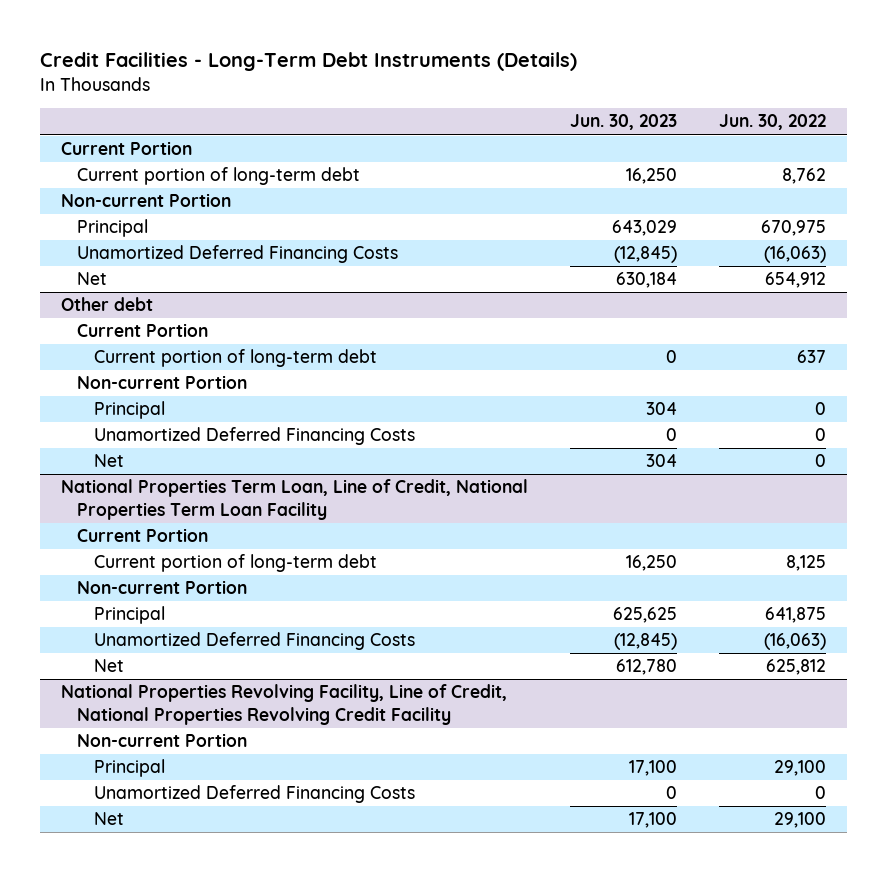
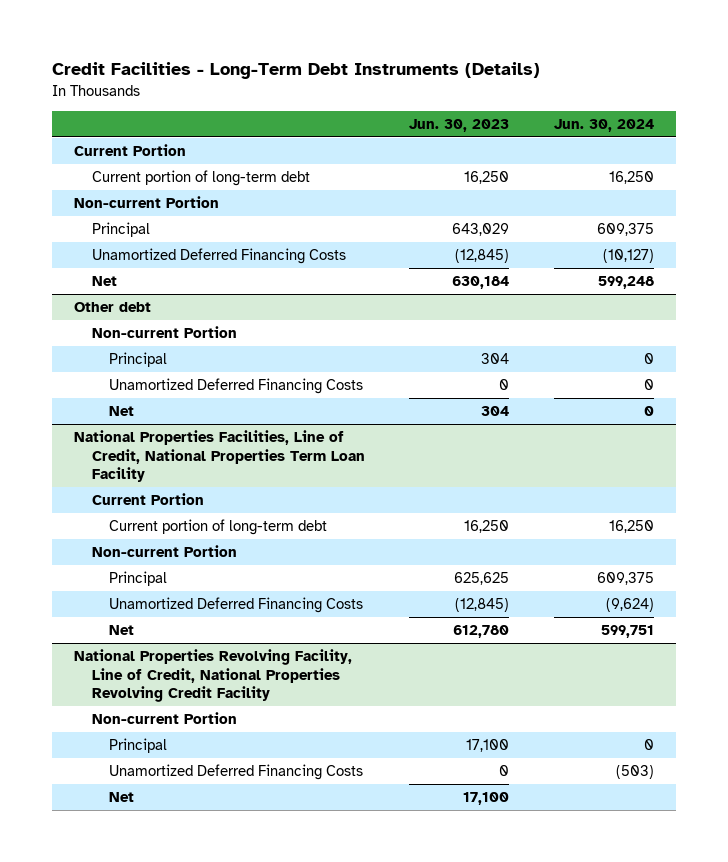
[719,114,827,131] Jun. 30, 2022 -> none
none -> [553,118,654,132] Jun. 30, 2024
[77,323,209,338] Current Portion -> none
[93,349,377,368] Current portion of long-term debt -> none
[61,479,529,520] National Properties Term Loan, Line of Credit, National Properties Term Loan Facility -> [73,430,365,483] National Properties Facilities, Line of Credit, National Properties Term Loan Facility

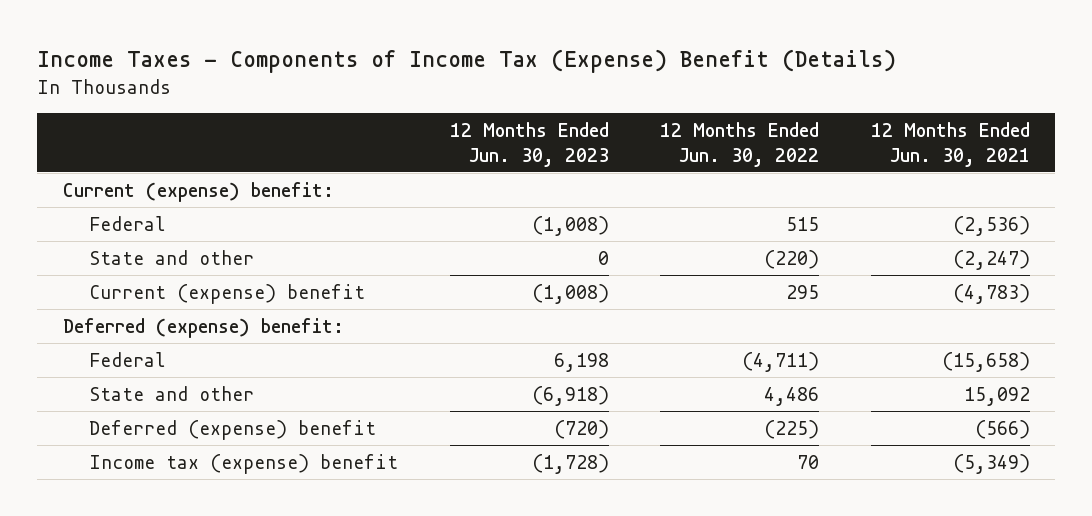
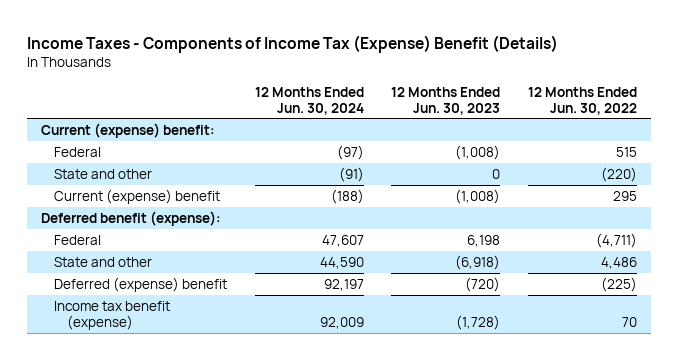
[870,121,1030,167] 12 Months Ended Jun. 30, 2021 -> none
none -> [254,86,364,115] 12 Months Ended Jun. 30, 2024
[62,317,344,338] Deferred (expense) benefit: -> [41,210,222,226] Deferred benefit (expense):
[89,453,399,474] Income tax (expense) benefit -> [54,300,171,330] Income tax benefit (expense)

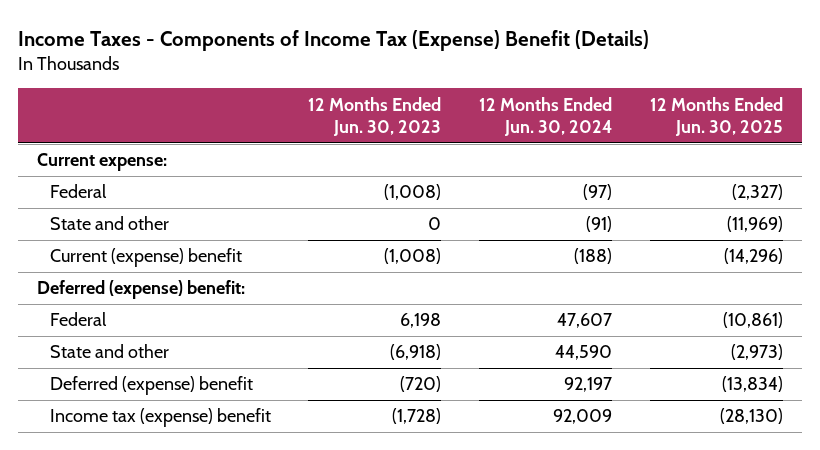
[527,86,637,115] 12 Months Ended Jun. 30, 2022 -> none
none -> [649,96,783,137] 12 Months Ended Jun. 30, 2025
[41,122,216,138] Current (expense) benefit: -> [36,153,167,172] Current expense:
[41,210,222,226] Deferred benefit (expense): -> [36,280,245,300] Deferred (expense) benefit:
[54,300,171,330] Income tax benefit (expense) -> [49,408,271,428] Income tax (expense) benefit

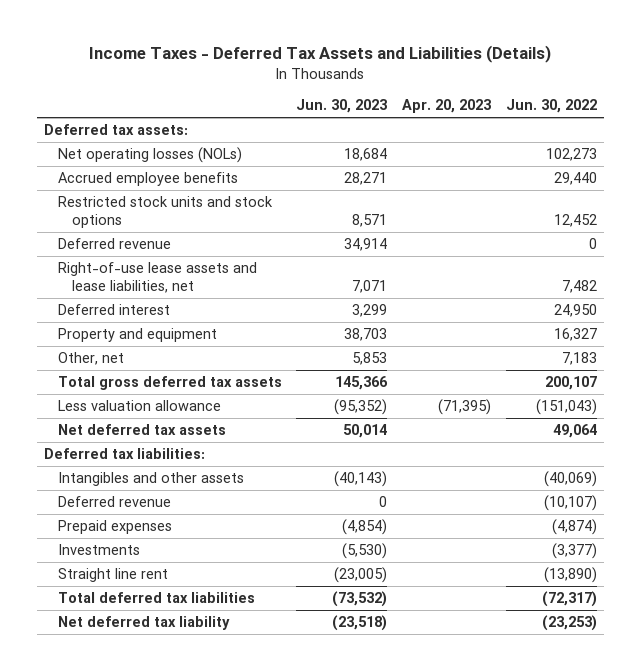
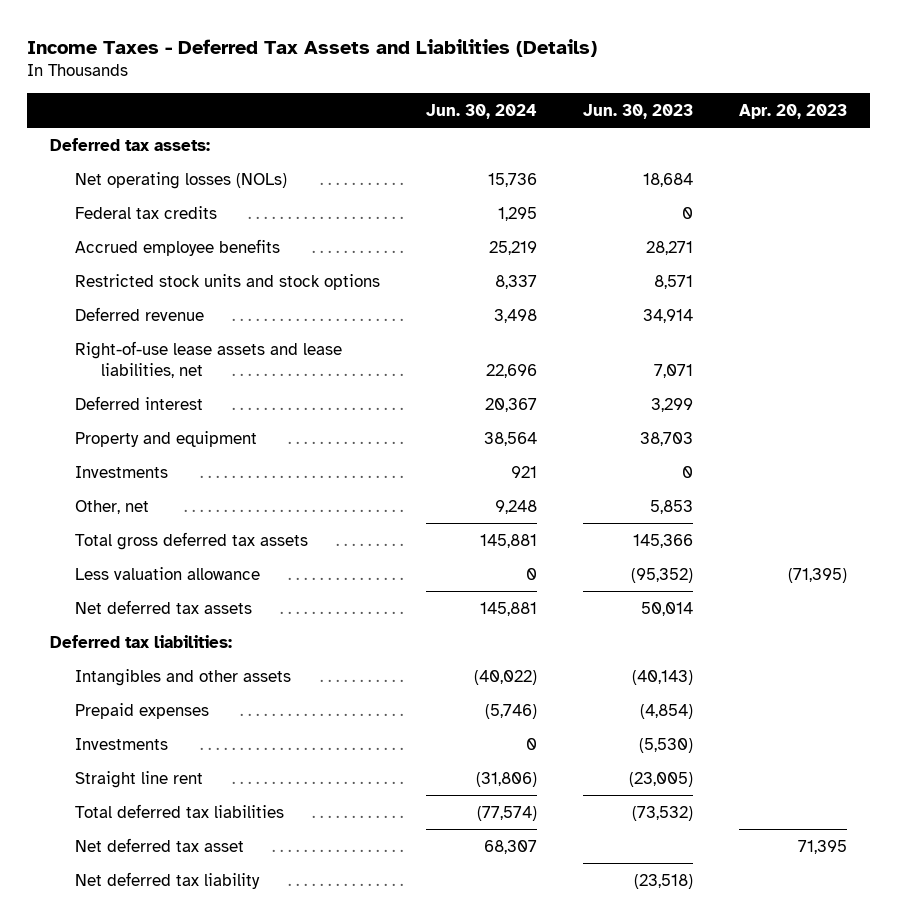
[505,99,597,114] Jun. 30, 2022 -> none
none -> [426,103,538,119] Jun. 30, 2024
none -> [75,205,218,219] Federal tax credits
none -> [75,465,169,478] Investments
[57,495,171,507] Deferred revenue -> none
none -> [75,837,245,852] Net deferred tax asset

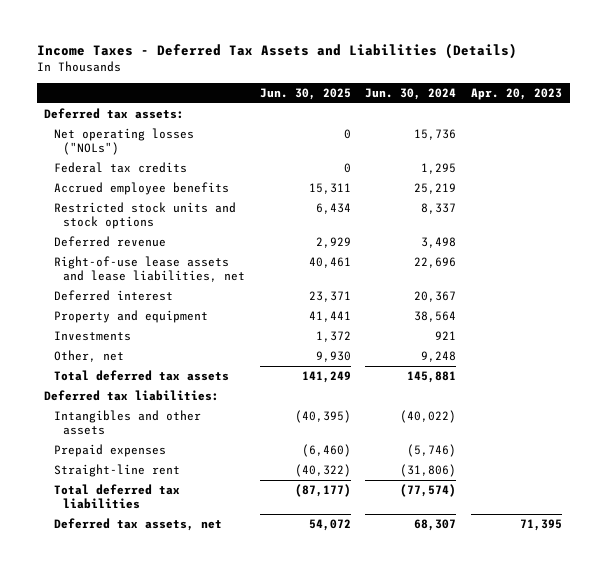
[583,103,694,119] Jun. 30, 2023 -> none
none -> [259,88,351,101] Jun. 30, 2025
[75,171,288,189] Net operating losses (NOLs) -> [53,127,194,156] Net operating losses ("NOLs")
[75,566,261,580] Less valuation allowance -> none
[75,599,253,614] Net deferred tax assets -> none
[75,531,309,550] Total gross deferred tax assets -> [53,369,229,381] Total deferred tax assets
[75,737,169,750] Investments -> none
[75,770,204,788] Straight line rent -> [53,463,180,477] Straight-line rent
[75,871,261,889] Net deferred tax liability -> none
[75,837,245,852] Net deferred tax asset -> [53,517,222,531] Deferred tax assets, net

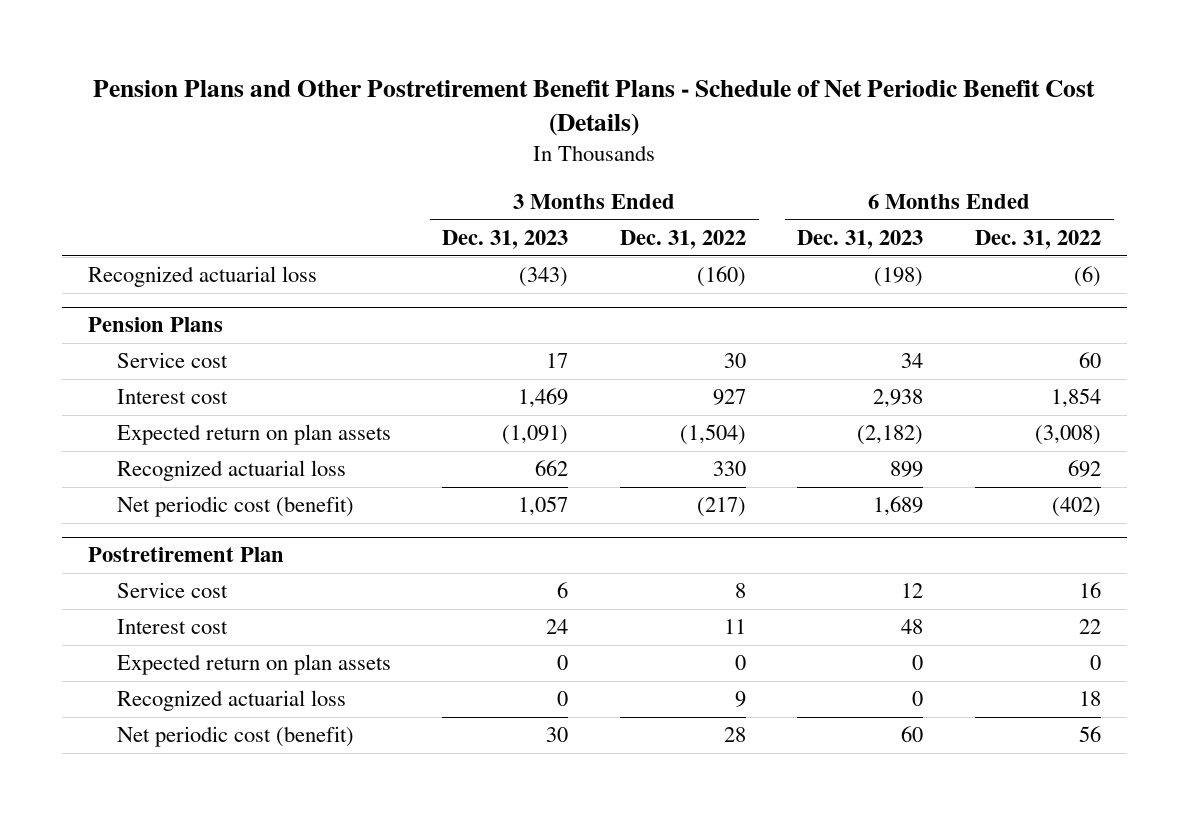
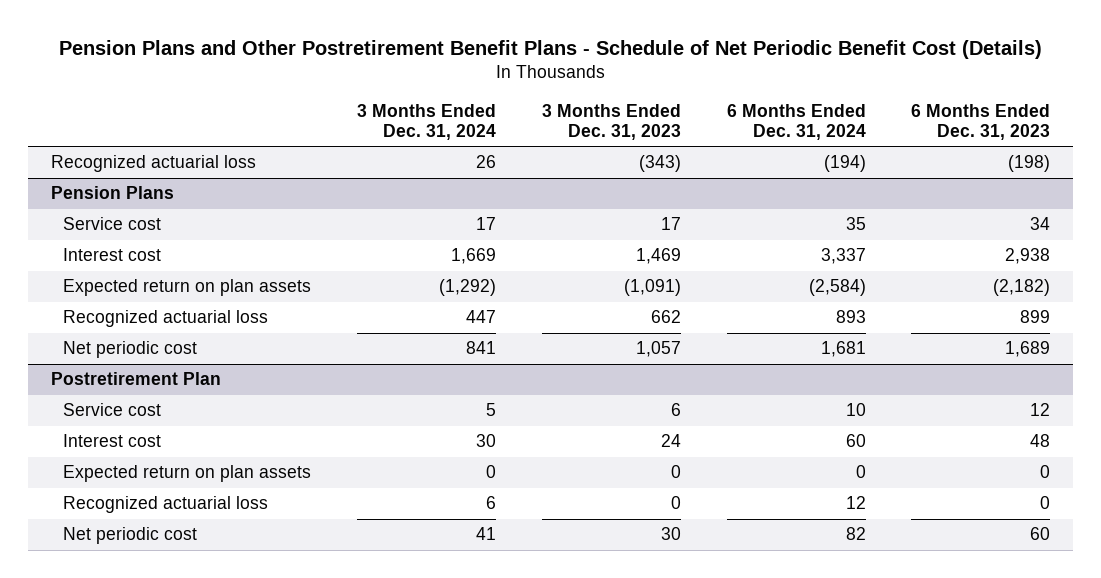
[619,229,746,249] Dec. 31, 2022 -> none
[974,229,1101,249] Dec. 31, 2022 -> none
none -> [357,103,497,140] 3 Months Ended Dec. 31, 2024
none -> [726,103,866,140] 6 Months Ended Dec. 31, 2024
[116,496,354,518] Net periodic cost (benefit) -> [63,341,198,359] Net periodic cost
[116,726,354,748] Net periodic cost (benefit) -> [63,527,198,545] Net periodic cost

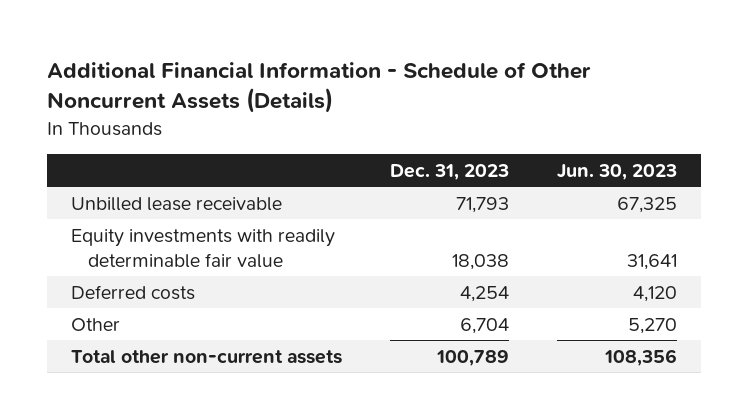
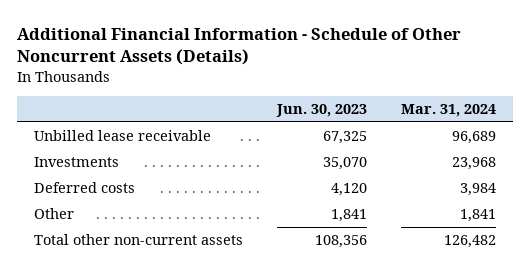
[390,163,510,180] Dec. 31, 2023 -> none
none -> [400,104,496,118] Mar. 31, 2024
[71,228,336,268] Equity investments with readily determinable fair value -> none
none -> [34,157,120,168] Investments
[628,317,678,334] 5,270 -> [330,209,367,223] 1,841

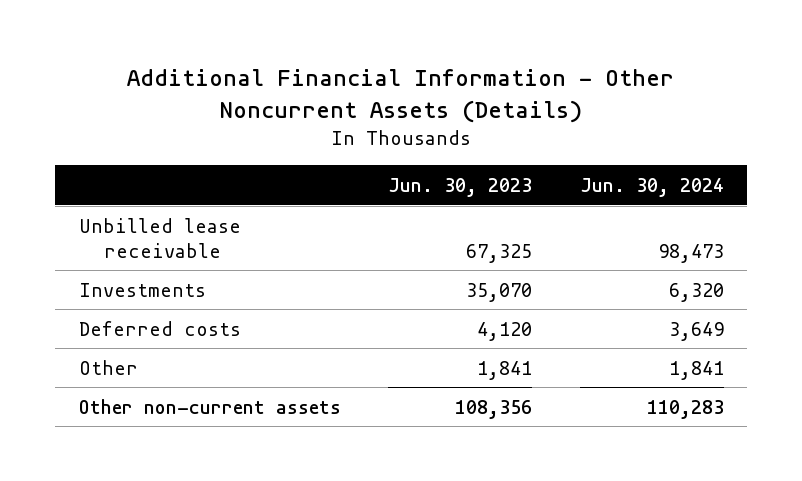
[17,27,462,66] Additional Financial Information - Schedule of Other Noncurrent Assets (Details) -> [127,69,675,123] Additional Financial Information - Other Noncurrent Assets (Details)
[400,104,496,118] Mar. 31, 2024 -> none
none -> [579,177,724,197] Jun. 30, 2024
[34,234,244,246] Total other non-current assets -> [78,398,341,414] Other non-current assets

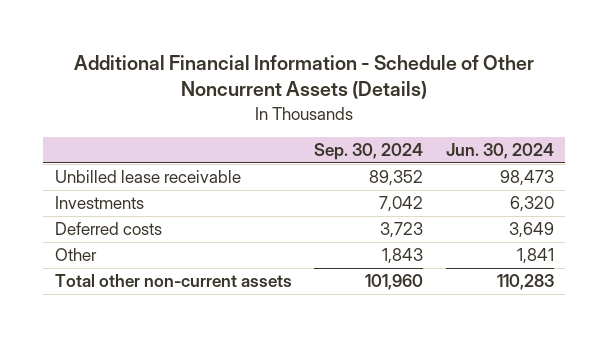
[127,69,675,123] Additional Financial Information - Other Noncurrent Assets (Details) -> [74,54,535,100] Additional Financial Information - Schedule of Other Noncurrent Assets (Details)
[388,177,533,197] Jun. 30, 2023 -> none
none -> [314,142,424,160] Sep. 30, 2024
[78,398,341,414] Other non-current assets -> [54,274,292,288] Total other non-current assets

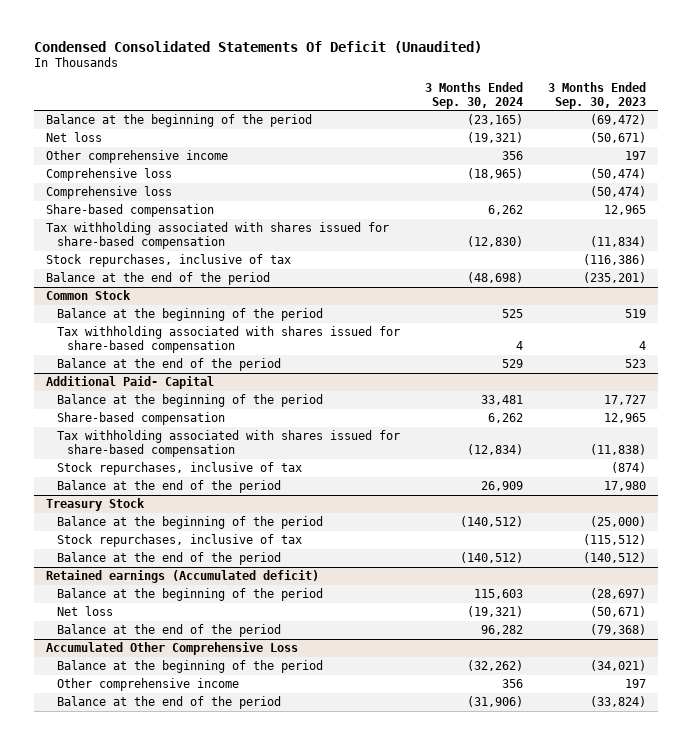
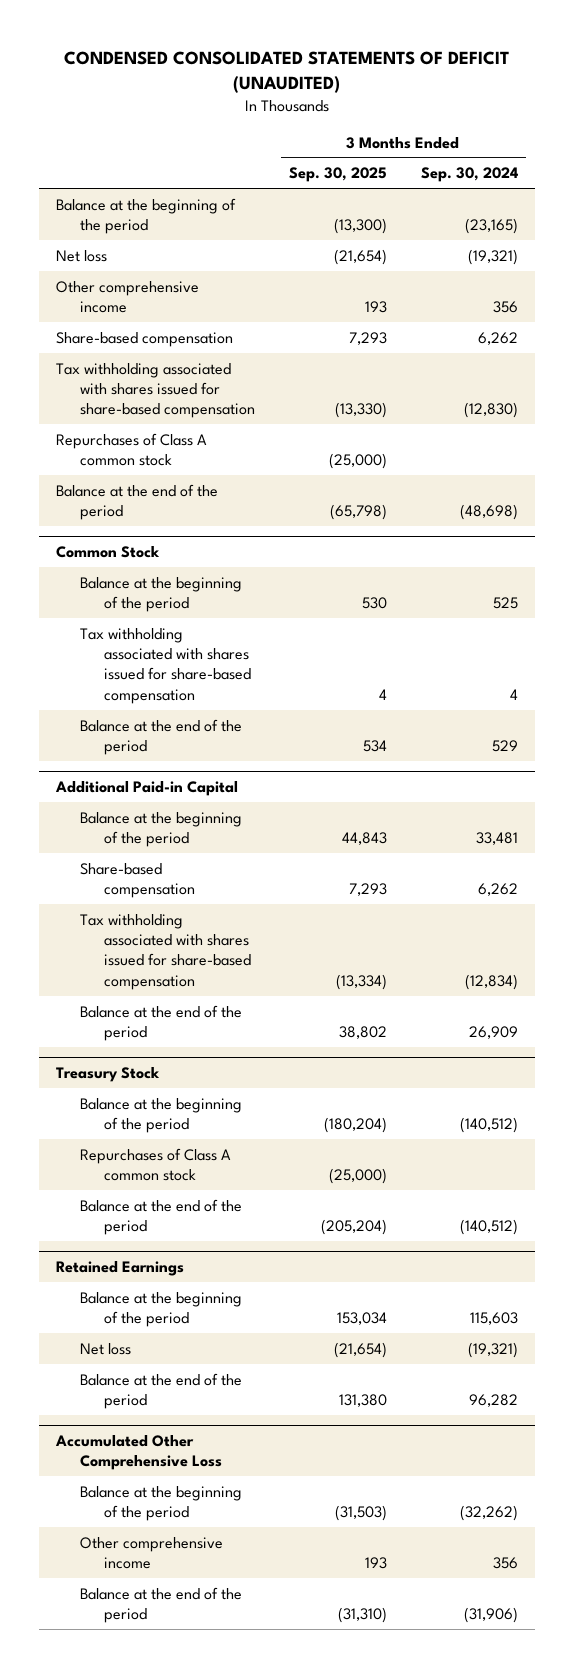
[33,40,482,53] Condensed Consolidated Statements Of Deficit (Unaudited) -> [63,51,509,94] CONDENSED CONSOLIDATED STATEMENTS OF DEFICIT (UNAUDITED)
[547,81,646,109] 3 Months Ended Sep. 30, 2023 -> none
none -> [288,167,387,183] Sep. 30, 2025
[46,168,173,182] Comprehensive loss -> none
[46,186,173,200] Comprehensive loss -> none
[46,254,292,268] Stock repurchases, inclusive of tax -> [56,432,208,467] Repurchases of Class A common stock
[46,376,215,390] Additional Paid- Capital -> [55,780,239,796] Additional Paid-in Capital
[56,462,302,476] Stock repurchases, inclusive of tax -> none
[56,534,302,548] Stock repurchases, inclusive of tax -> [80,1147,232,1182] Repurchases of Class A common stock
[46,570,320,584] Retained earnings (Accumulated deficit) -> [56,1260,185,1276] Retained Earnings

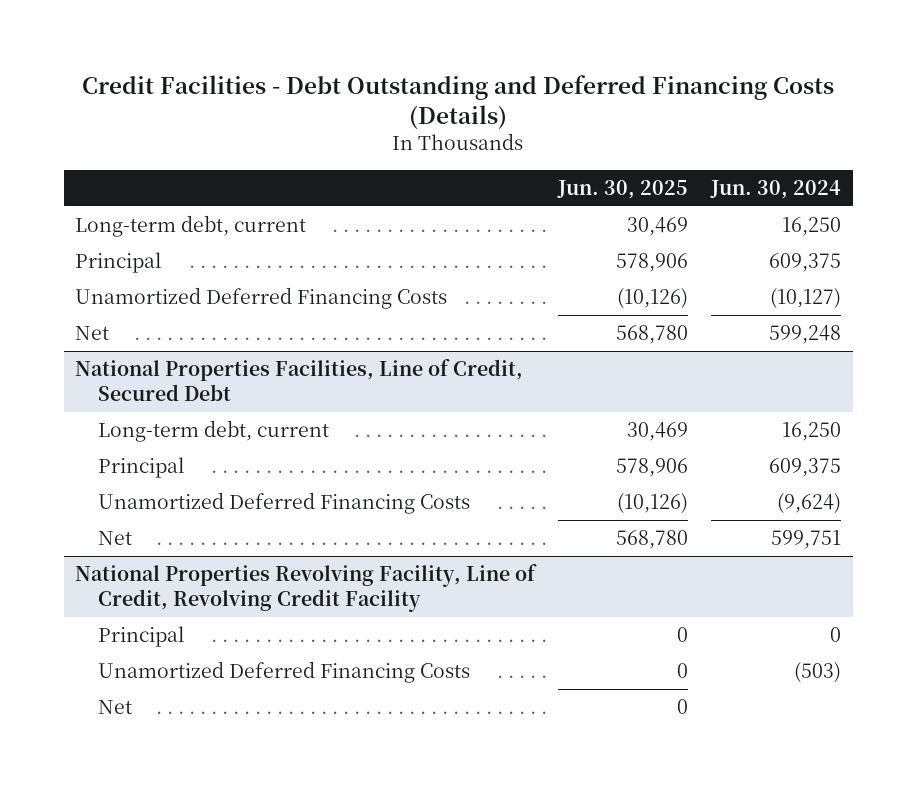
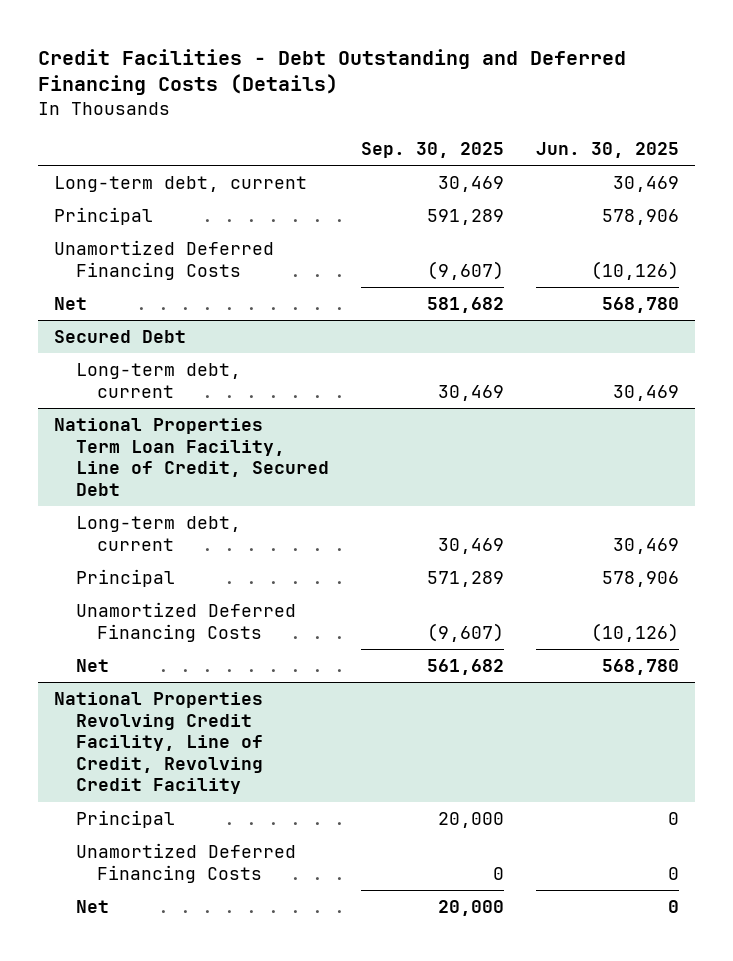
[710,179,842,199] Jun. 30, 2024 -> none
none -> [360,141,504,158] Sep. 30, 2025
[75,358,524,401] National Properties Facilities, Line of Credit, Secured Debt -> none
none -> [53,329,186,343] Secured Debt
none -> [53,417,329,496] National Properties Term Loan Facility, Line of Credit, Secured Debt
none -> [75,515,241,551] Long-term debt, current
[75,563,538,612] National Properties Revolving Facility, Line of Credit, Revolving Credit Facility -> [53,691,263,795] National Properties Revolving Credit Facility, Line of Credit, Revolving Credit Facility

